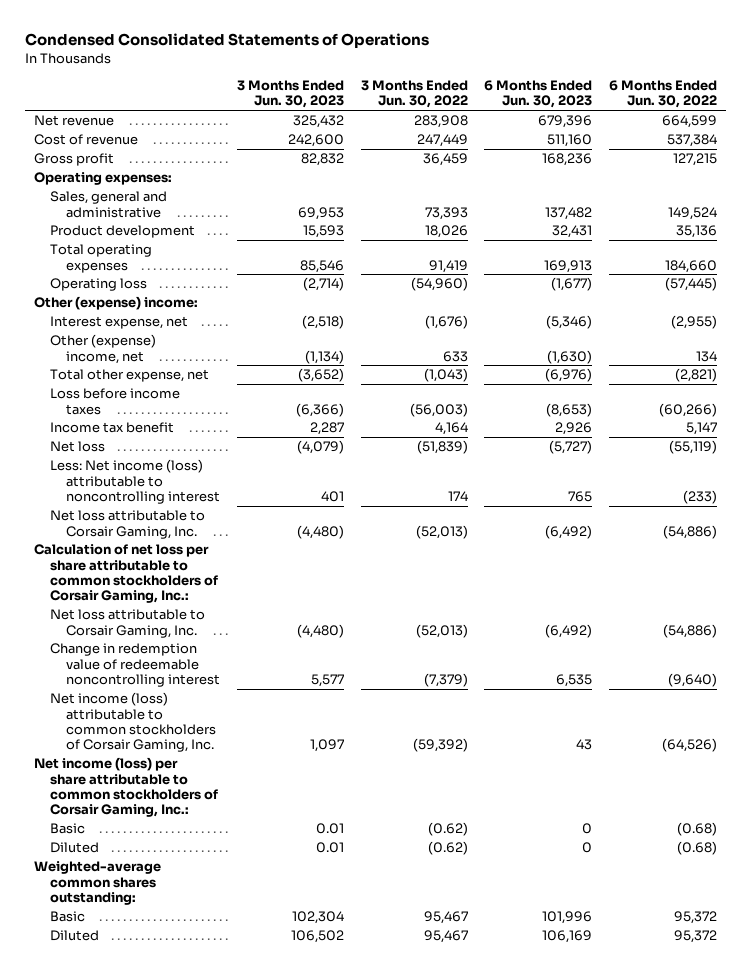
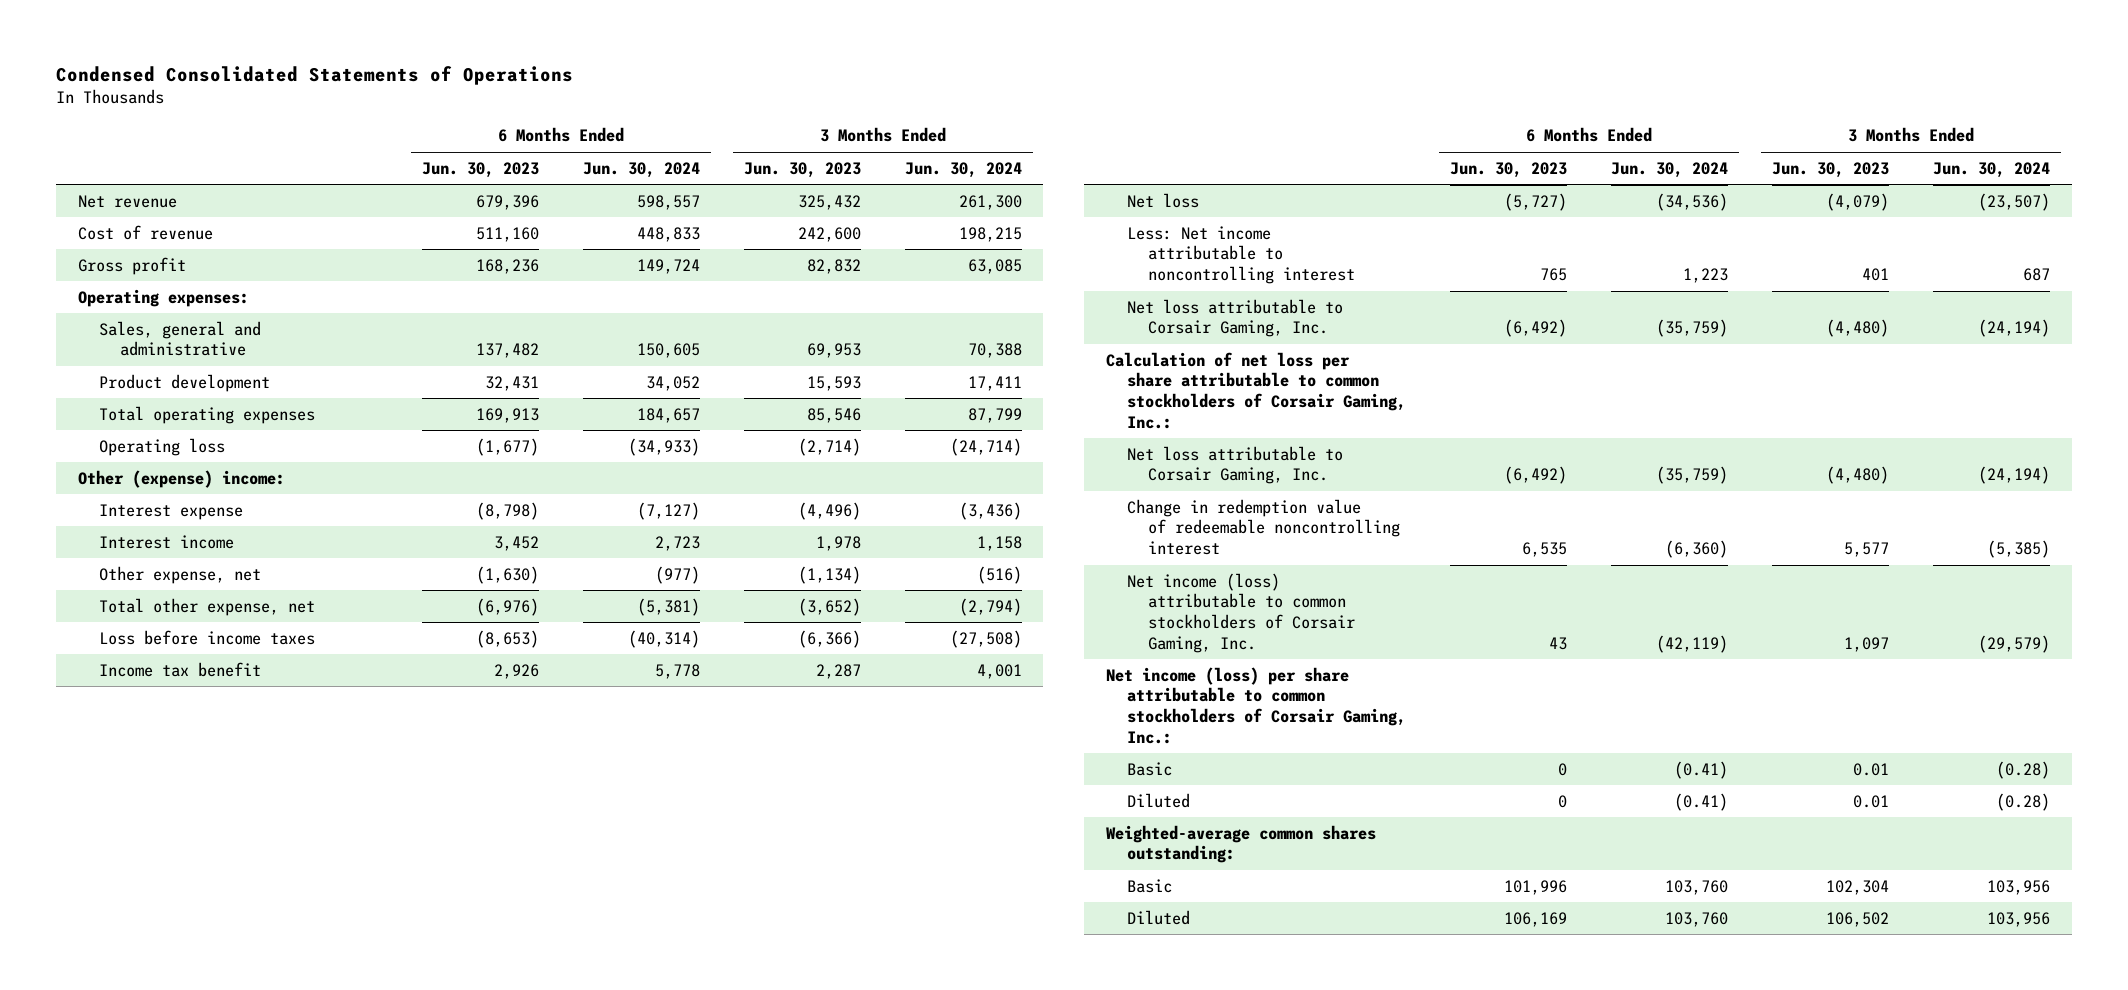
[360,80,468,109] 3 Months Ended Jun. 30, 2022 -> none
[609,80,718,109] 6 Months Ended Jun. 30, 2022 -> none
none -> [582,161,700,178] Jun. 30, 2024
none -> [904,161,1022,178] Jun. 30, 2024
[49,316,188,330] Interest expense, net -> [98,503,243,520] Interest expense
[301,315,344,330] (2,518) -> [797,501,861,520] (4,496)
[546,315,593,330] (5,346) -> [475,501,539,520] (8,798)
none -> [98,534,234,549] Interest income
[49,334,156,364] Other (expense) income, net -> [98,565,261,584] Other expense, net
[49,459,220,504] Less: Net income (loss) attributable to noncontrolling interest -> [1127,225,1356,284] Less: Net income attributable to noncontrolling interest

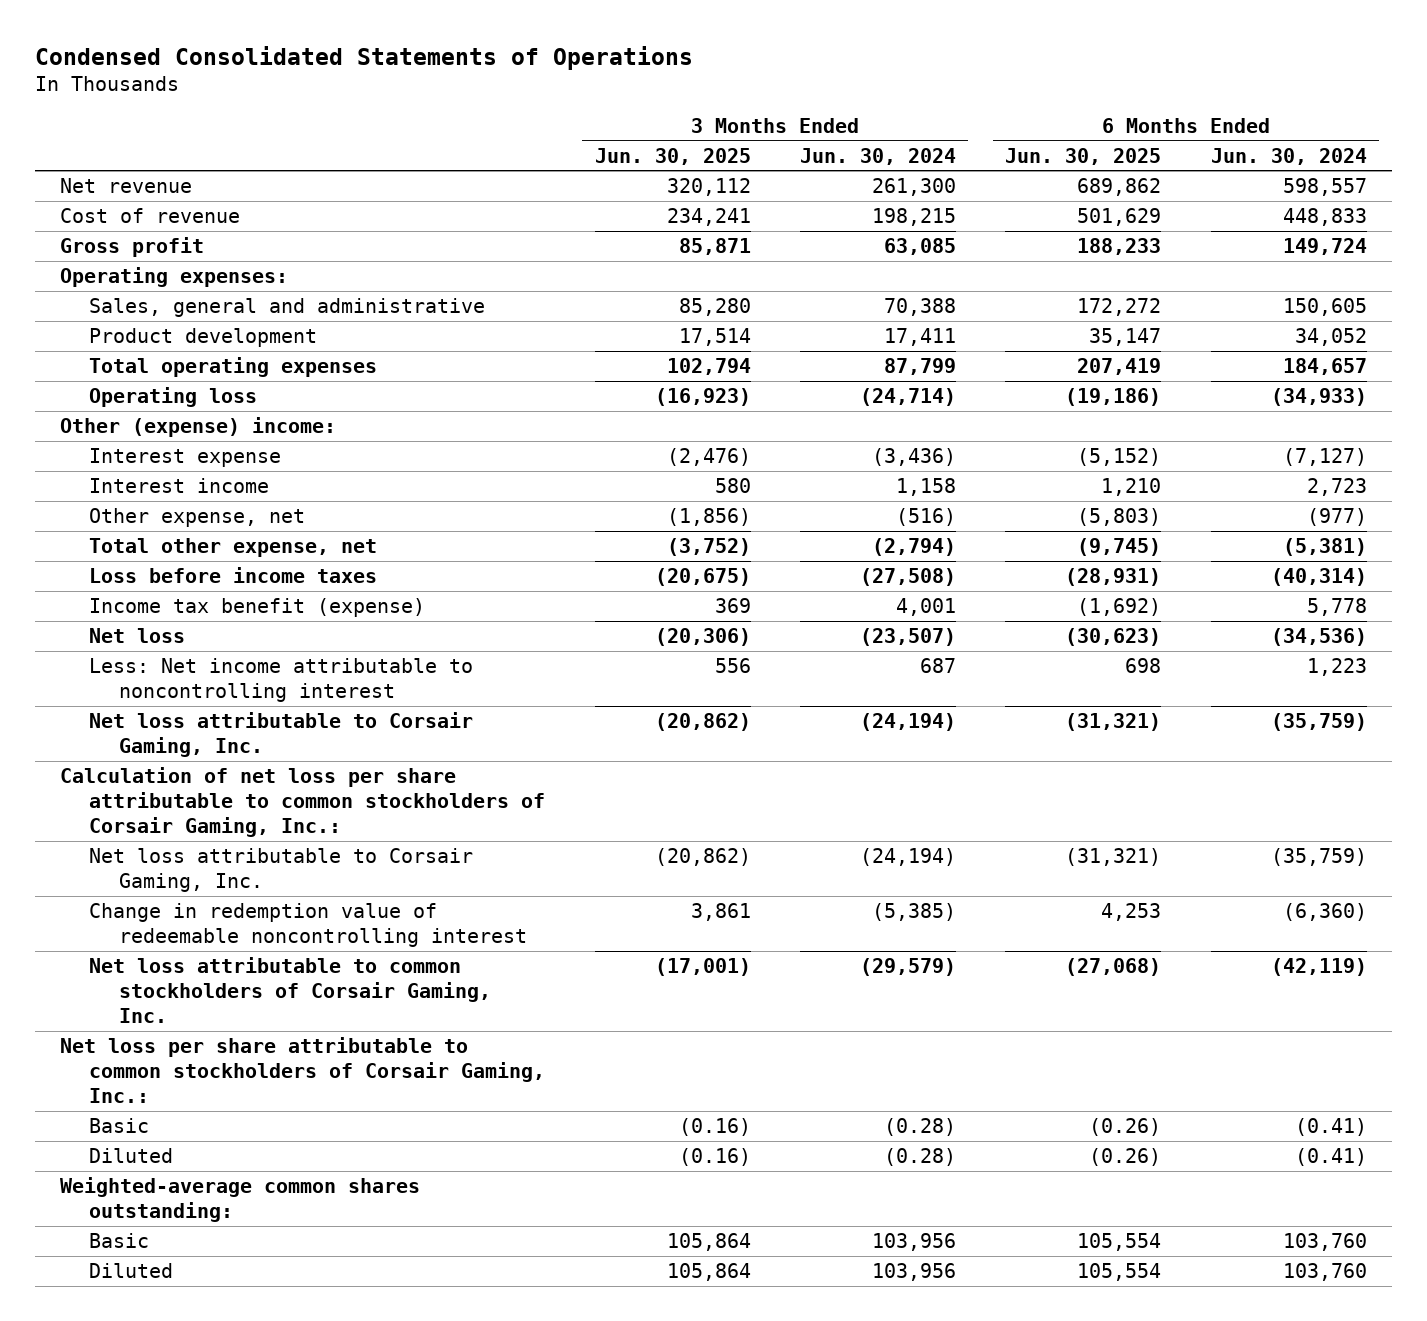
[421,161,539,178] Jun. 30, 2023 -> none
[743,161,861,178] Jun. 30, 2023 -> none
none -> [594,147,751,165] Jun. 30, 2025
none -> [1005,147,1162,165] Jun. 30, 2025
[98,661,261,677] Income tax benefit -> [89,597,426,617] Income tax benefit (expense)
[1127,572,1356,653] Net income (loss) attributable to common stockholders of Corsair Gaming, Inc. -> [89,956,491,1024] Net loss attributable to common stockholders of Corsair Gaming, Inc.
[1106,666,1407,744] Net income (loss) per share attributable to common stockholders of Corsair Gaming, Inc.: -> [59,1036,546,1104] Net loss per share attributable to common stockholders of Corsair Gaming, Inc.:

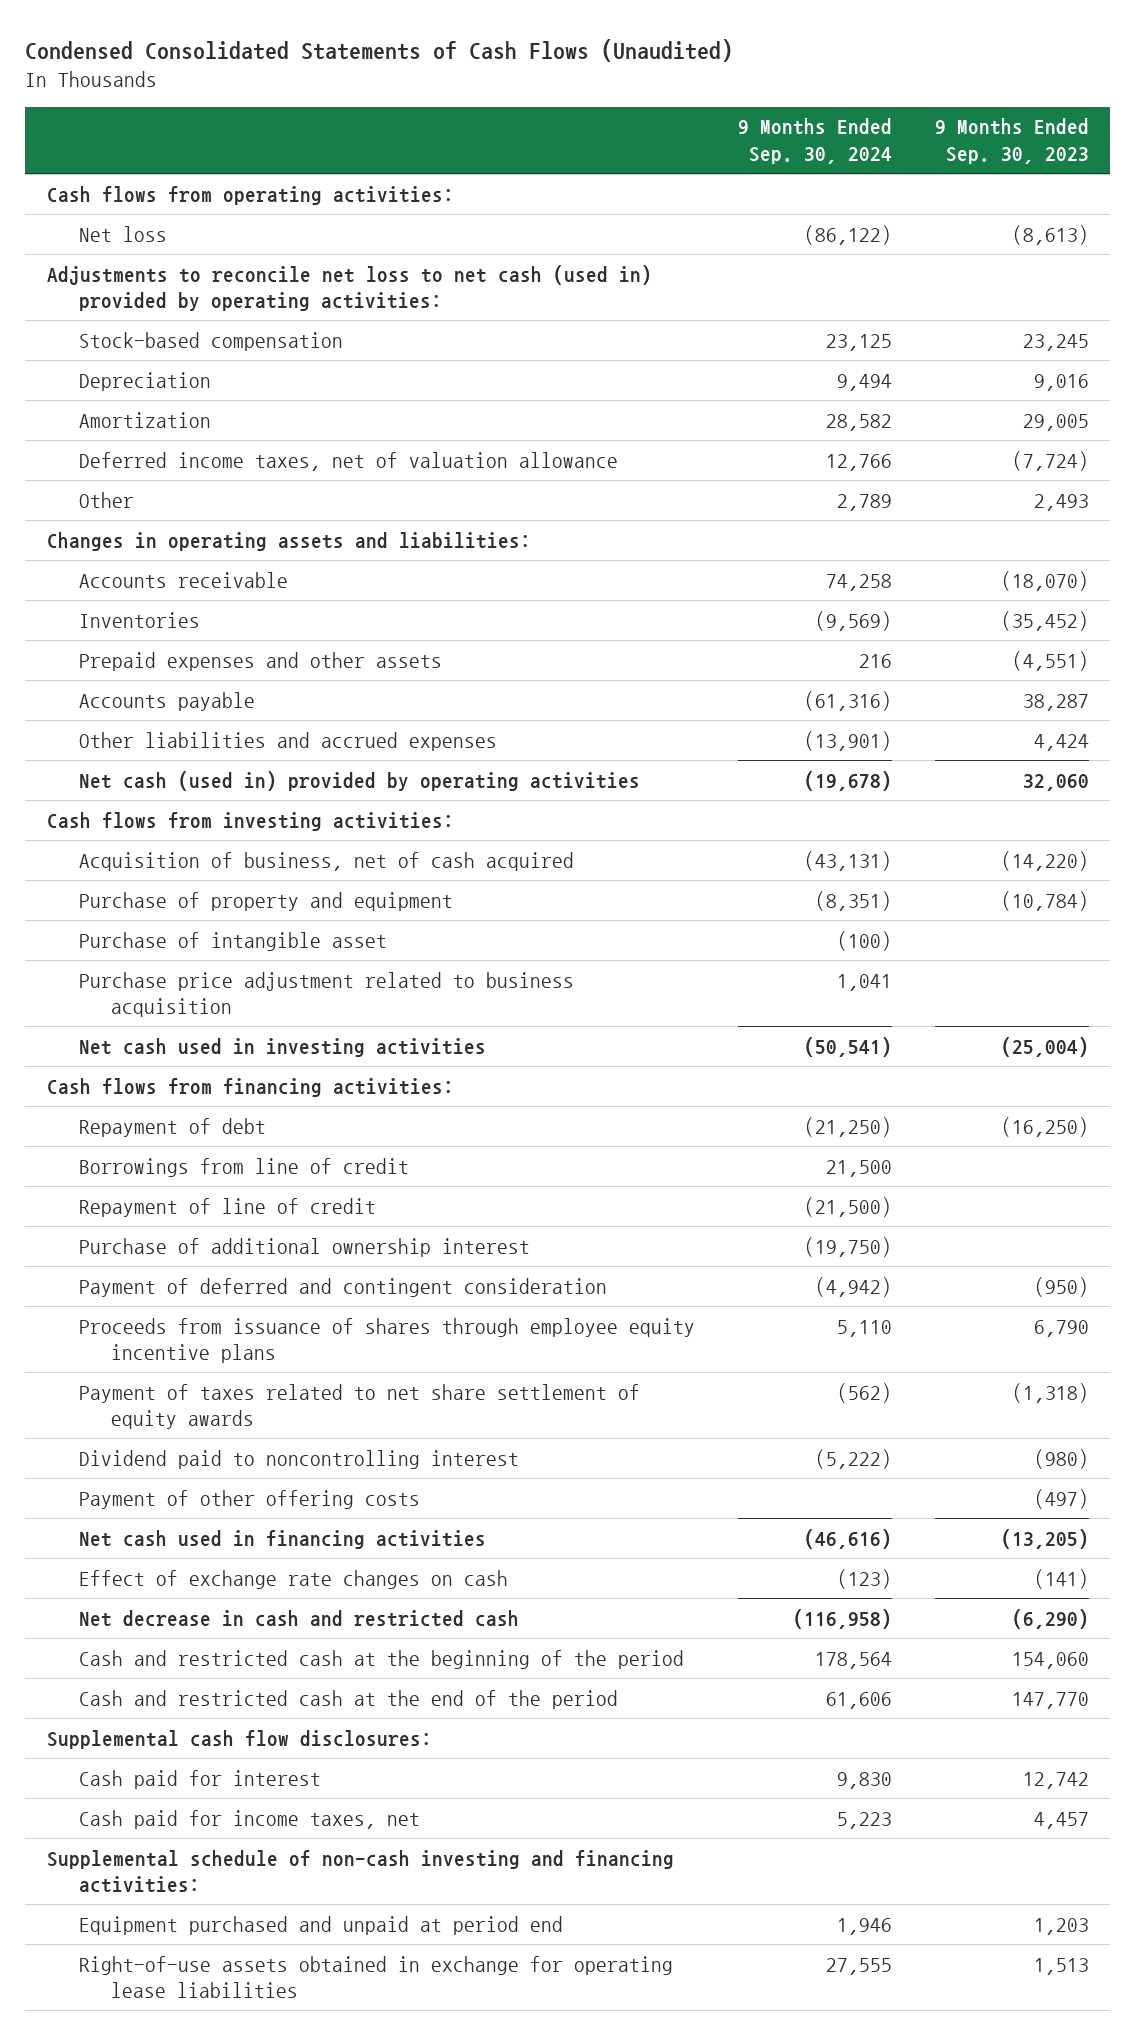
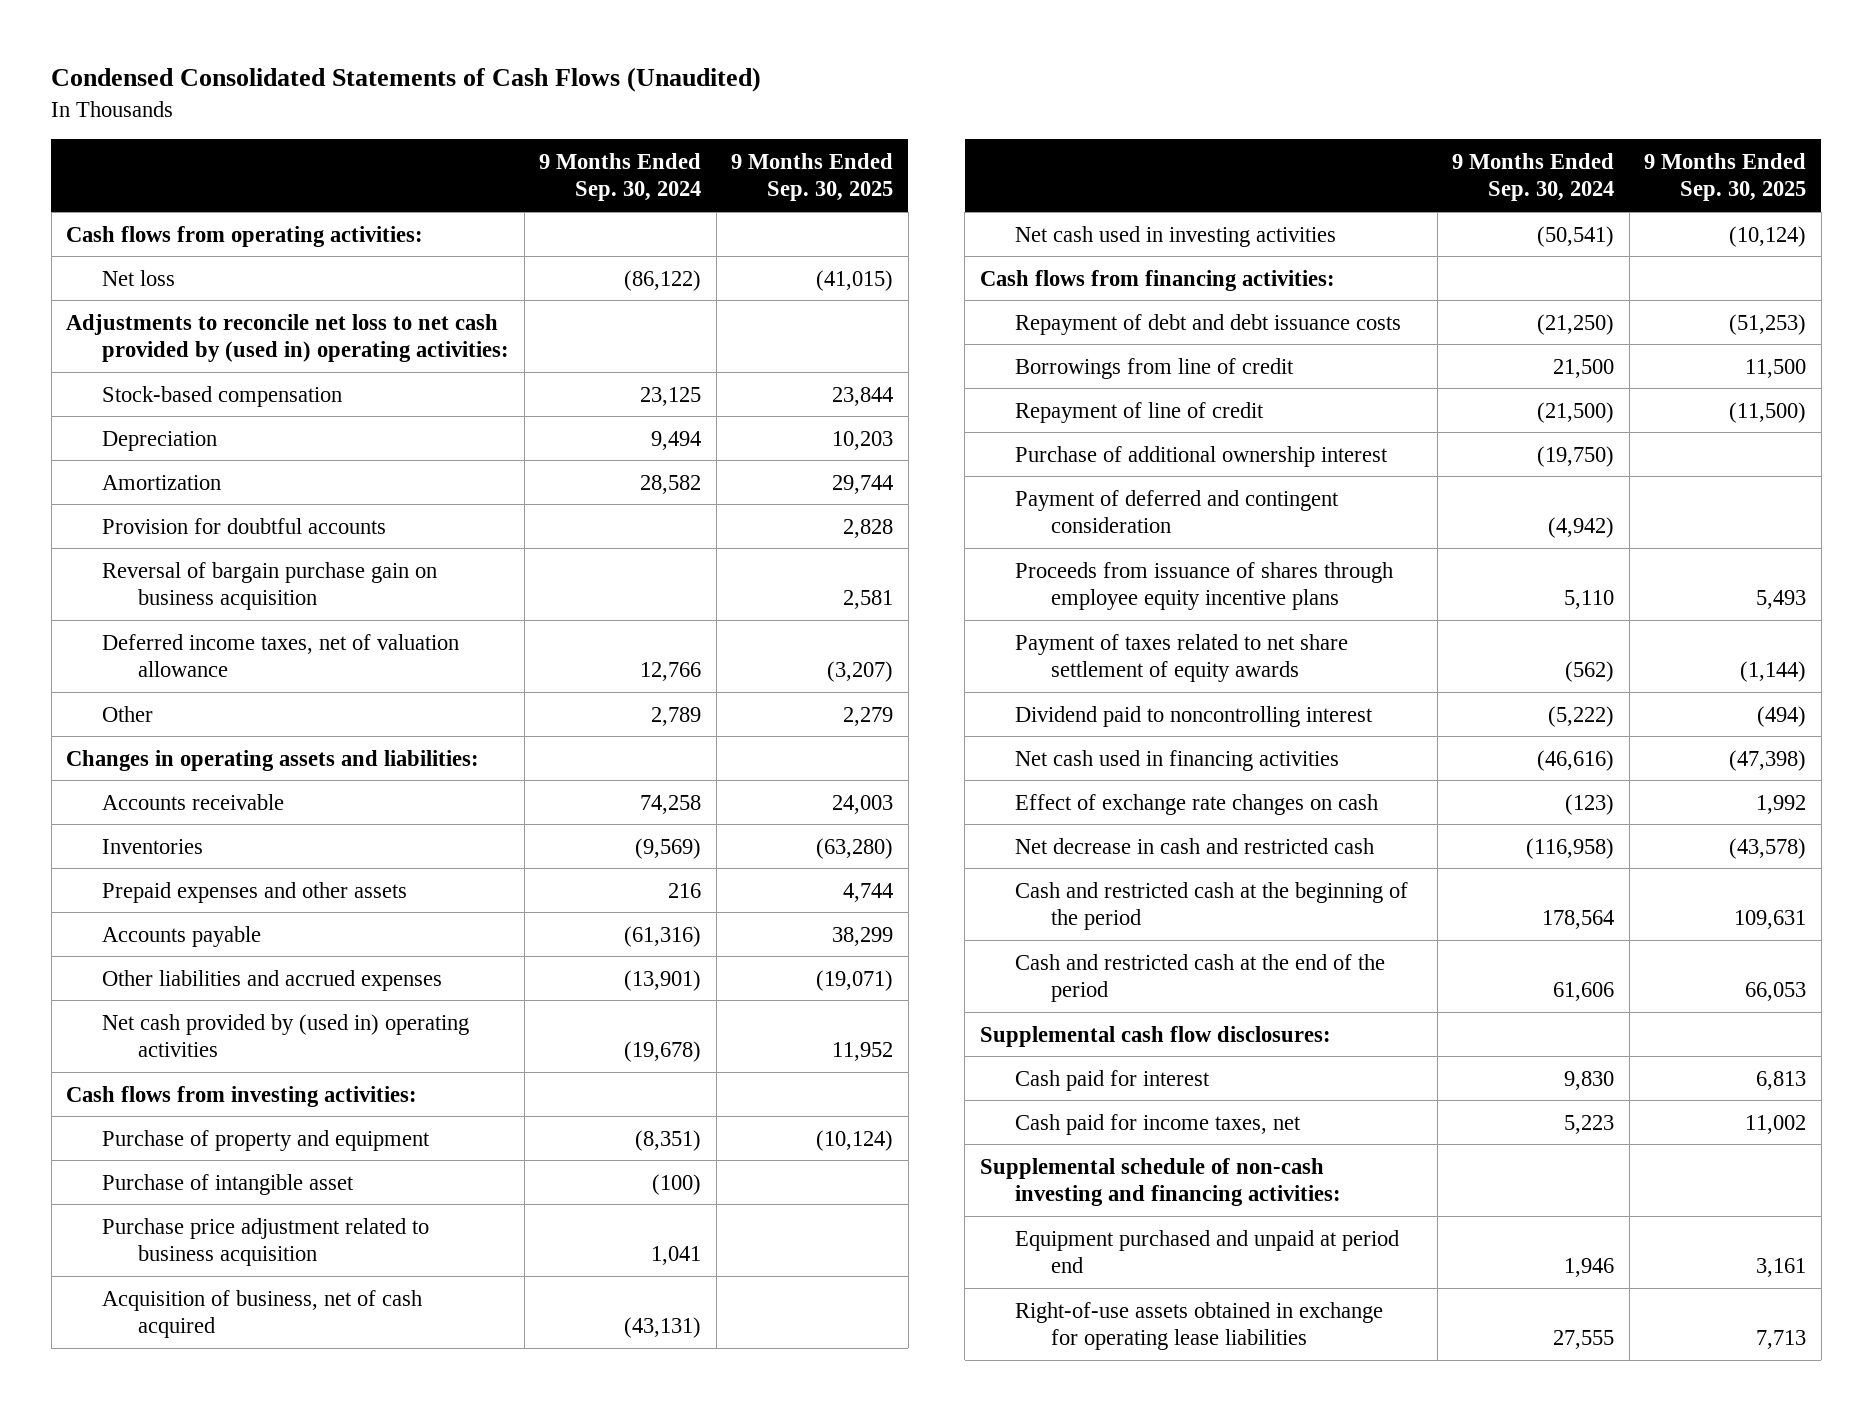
[934,118,1089,164] 9 Months Ended Sep. 30, 2023 -> none
none -> [731,152,894,202] 9 Months Ended Sep. 30, 2025
[46,264,652,312] Adjustments to reconcile net loss to net cash (used in) provided by operating activities: -> [66,313,510,363] Adjustments to reconcile net loss to net cash provided by (used in) operating activities:
none -> [102,517,387,534] Provision for doubtful accounts
none -> [102,561,438,611] Reversal of bargain purchase gain on business acquisition
[78,770,640,791] Net cash (used in) provided by operating activities -> [102,1013,470,1058] Net cash provided by (used in) operating activities
[78,851,574,871] Acquisition of business, net of cash acquired -> [102,1289,423,1339] Acquisition of business, net of cash acquired
[78,1117,266,1137] Repayment of debt -> [1015,313,1402,335] Repayment of debt and debt issuance costs
[78,1489,420,1509] Payment of other offering costs -> none

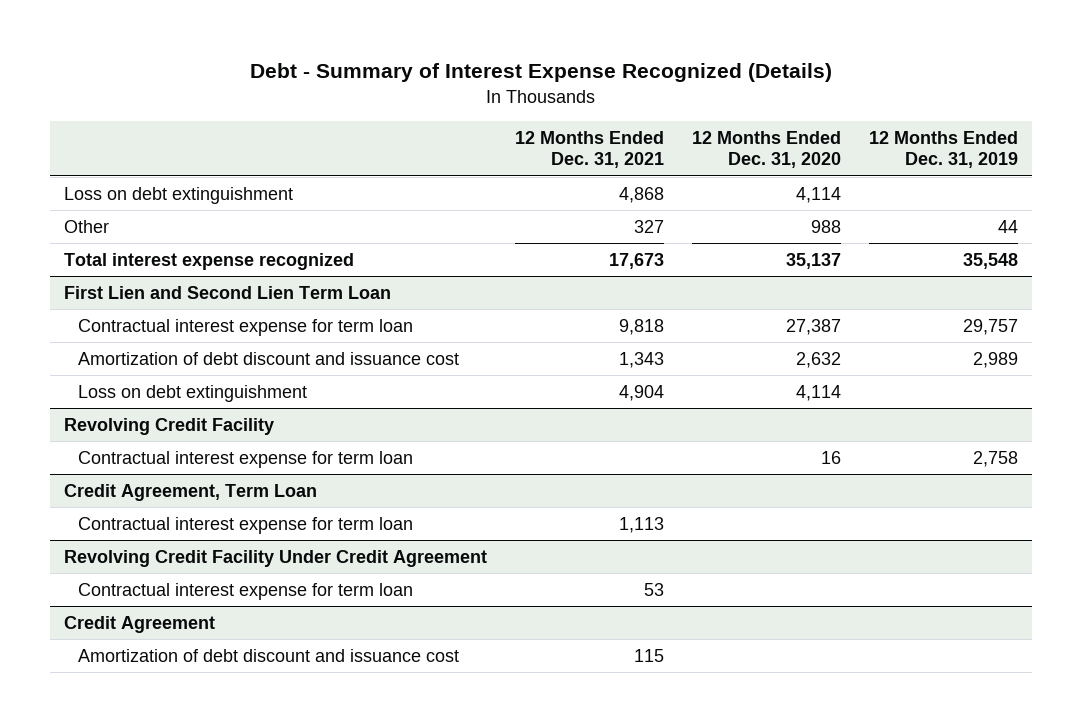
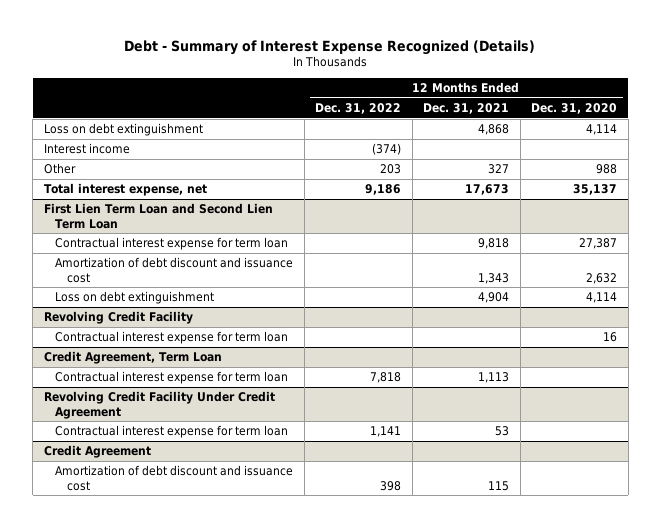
[868,130,1018,169] 12 Months Ended Dec. 31, 2019 -> none
none -> [315,102,402,114] Dec. 31, 2022
none -> [43,143,130,155] Interest income
[64,252,355,270] Total interest expense recognized -> [43,183,207,197] Total interest expense, net
[64,285,392,299] First Lien and Second Lien Term Loan -> [43,203,273,229] First Lien Term Loan and Second Lien Term Loan

